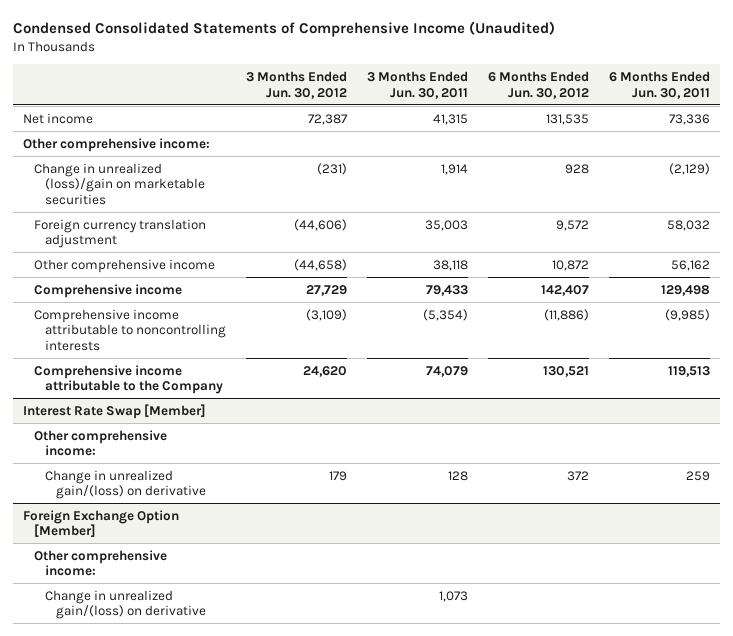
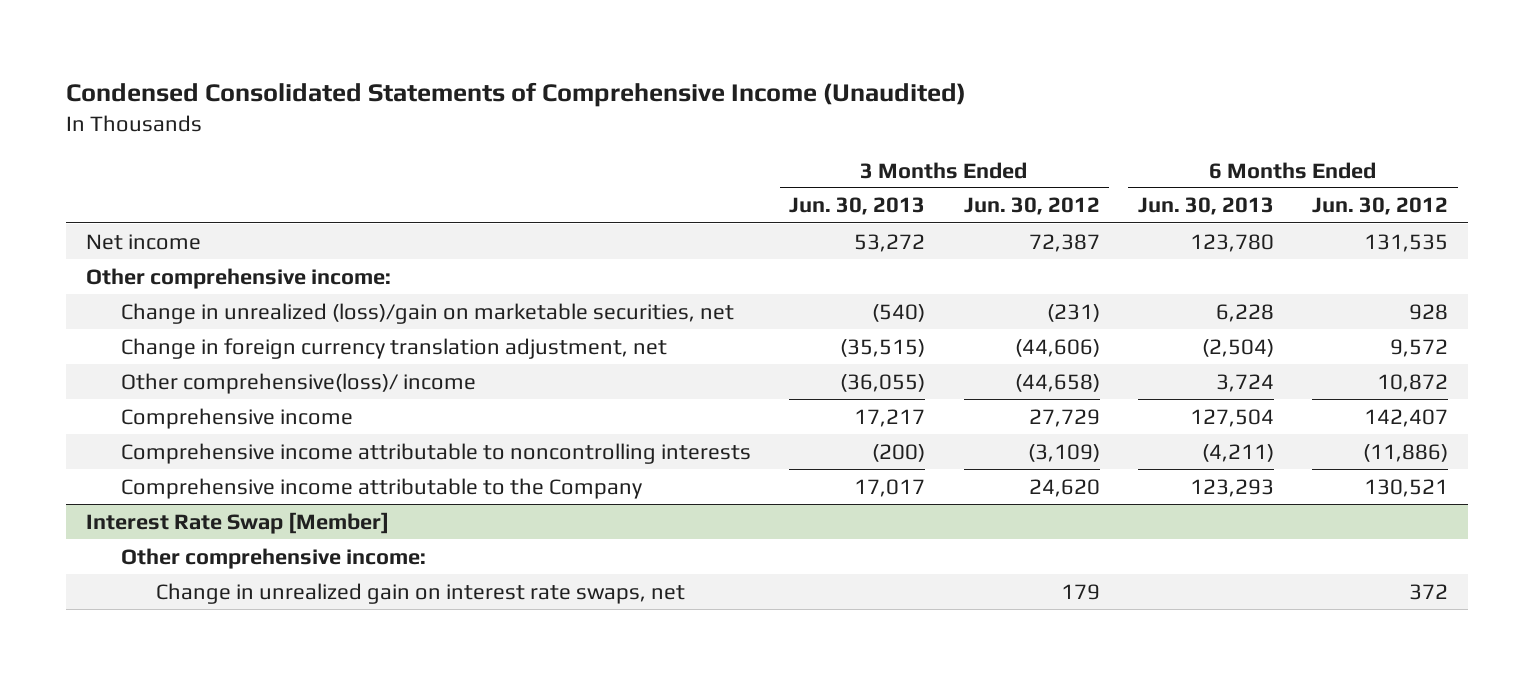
[367,70,469,99] 3 Months Ended Jun. 30, 2011 -> none
[609,70,711,99] 6 Months Ended Jun. 30, 2011 -> none
none -> [789,197,926,216] Jun. 30, 2013
none -> [1138,197,1275,216] Jun. 30, 2013
[33,162,205,206] Change in unrealized (loss)/gain on marketable securities -> [120,302,734,324] Change in unrealized (loss)/gain on marketable securities, net
[33,218,206,249] Foreign currency translation adjustment -> [120,337,667,359] Change in foreign currency translation adjustment, net
[33,258,215,273] Other comprehensive income -> [120,372,476,394] Other comprehensive(loss)/ income
[22,509,179,538] Foreign Exchange Option [Member] -> none
[33,549,167,577] Other comprehensive income: -> none
[44,589,206,620] Change in unrealized gain/(loss) on derivative -> none
[44,469,206,500] Change in unrealized gain/(loss) on derivative -> [156,582,686,604] Change in unrealized gain on interest rate swaps, net

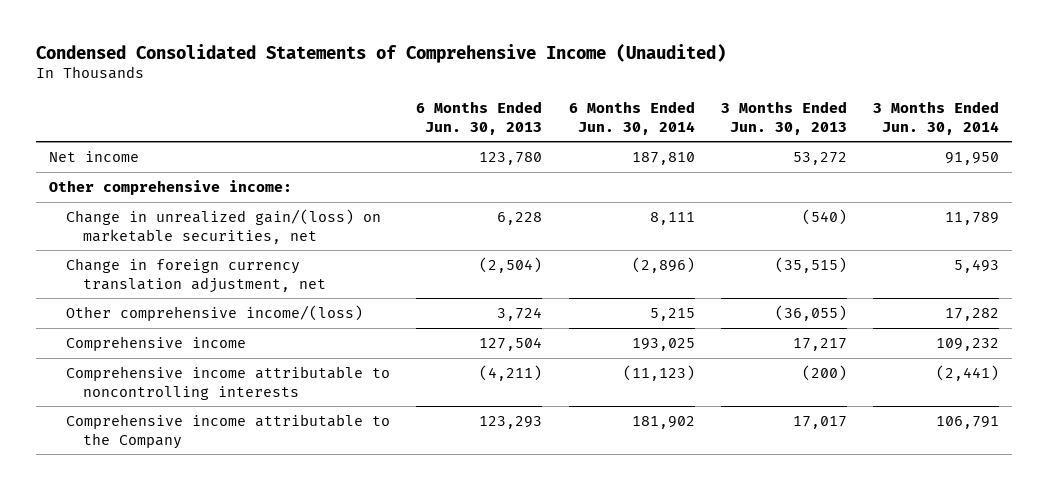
[963,197,1100,216] Jun. 30, 2012 -> none
[1312,197,1449,216] Jun. 30, 2012 -> none
none -> [568,100,695,135] 6 Months Ended Jun. 30, 2014
none -> [872,100,999,135] 3 Months Ended Jun. 30, 2014
[120,302,734,324] Change in unrealized (loss)/gain on marketable securities, net -> [66,208,382,244] Change in unrealized gain/(loss) on marketable securities, net
[120,372,476,394] Other comprehensive(loss)/ income -> [66,304,364,321] Other comprehensive income/(loss)
[85,511,389,534] Interest Rate Swap [Member] -> none
[120,547,426,569] Other comprehensive income: -> none
[156,582,686,604] Change in unrealized gain on interest rate swaps, net -> none

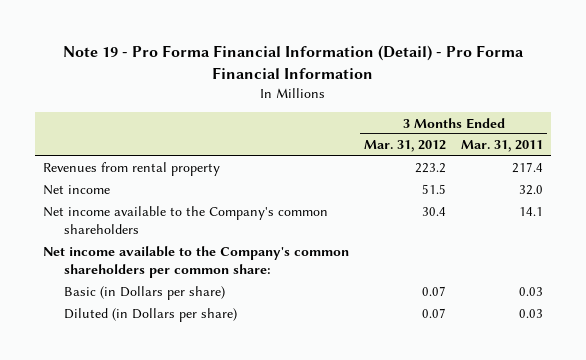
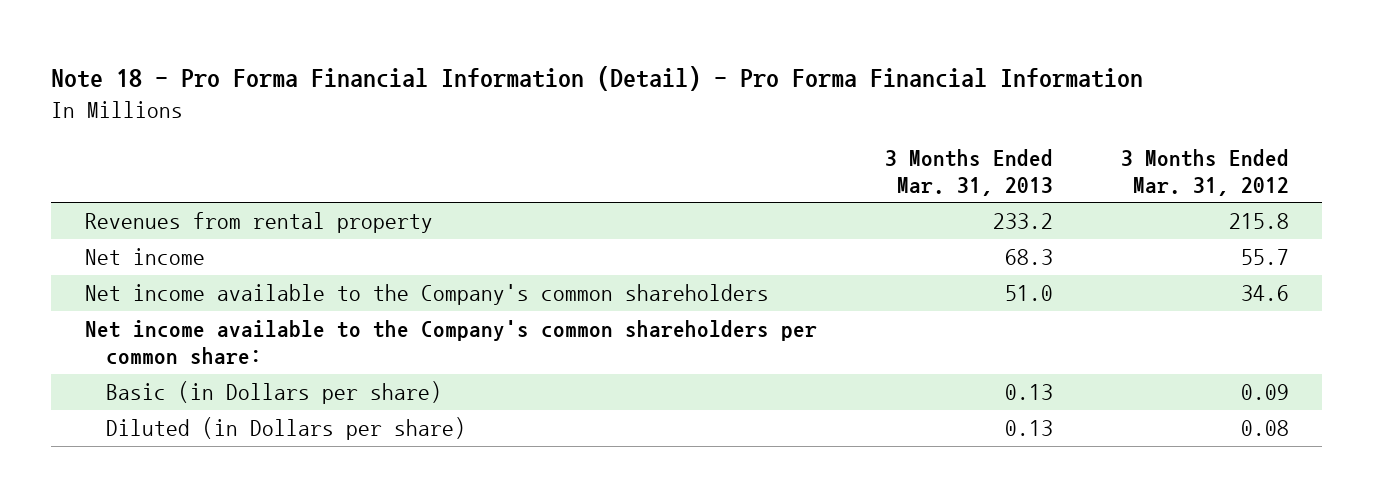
[63,45,525,80] Note 19 - Pro Forma Financial Information (Detail) - Pro Forma Financial Information -> [51,66,1144,92] Note 18 - Pro Forma Financial Information (Detail) - Pro Forma Financial Information
[461,140,544,153] Mar. 31, 2011 -> none
none -> [884,148,1053,196] 3 Months Ended Mar. 31, 2013
[415,163,447,174] 223.2 -> [1228,213,1289,230] 215.8
[422,184,447,195] 51.5 -> [1240,249,1289,266] 55.7
[422,207,447,217] 30.4 -> [1240,285,1289,302] 34.6
[422,286,447,297] 0.07 -> [1240,384,1289,401] 0.09
[422,308,447,319] 0.07 -> [1240,420,1289,437] 0.08

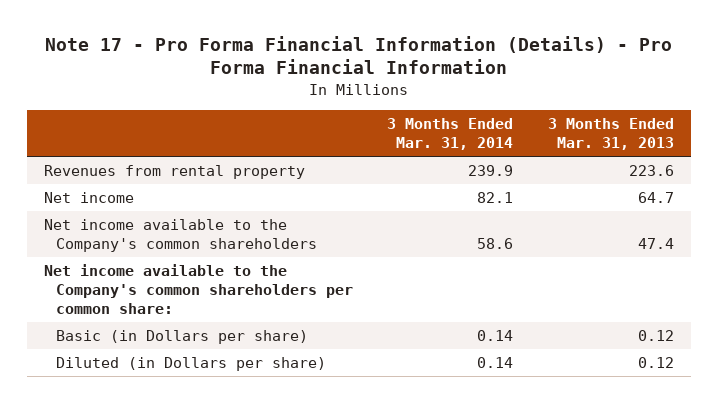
[51,66,1144,92] Note 18 - Pro Forma Financial Information (Detail) - Pro Forma Financial Information -> [45,35,673,75] Note 17 - Pro Forma Financial Information (Details) - Pro Forma Financial Information
[1120,148,1289,196] 3 Months Ended Mar. 31, 2012 -> none
none -> [387,118,514,151] 3 Months Ended Mar. 31, 2014
[992,213,1053,230] 233.2 -> [628,165,674,177] 223.6
[1004,249,1053,266] 68.3 -> [637,192,674,204] 64.7
[1004,285,1053,302] 51.0 -> [637,238,674,250] 47.4
[1004,384,1053,401] 0.13 -> [637,330,674,342] 0.12
[1004,420,1053,437] 0.13 -> [637,357,674,369] 0.12

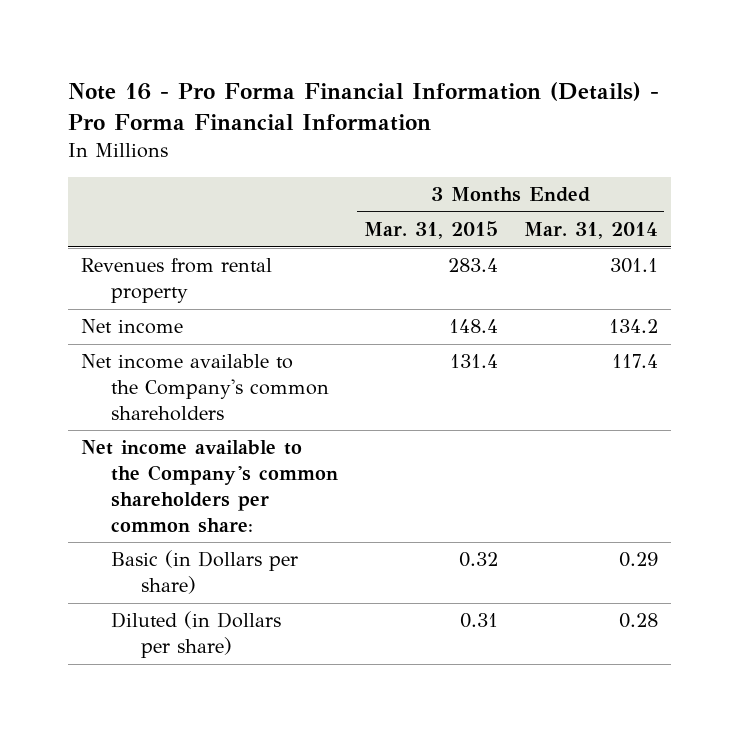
[45,35,673,75] Note 17 - Pro Forma Financial Information (Details) - Pro Forma Financial Information -> [68,82,660,132] Note 16 - Pro Forma Financial Information (Details) - Pro Forma Financial Information
[547,118,674,151] 3 Months Ended Mar. 31, 2013 -> none
none -> [363,221,498,240] Mar. 31, 2015
[468,165,514,177] 239.9 -> [609,258,658,274] 301.1
[477,192,514,204] 82.1 -> [608,319,658,334] 134.2
[477,238,514,250] 58.6 -> [611,354,658,369] 117.4
[477,330,514,342] 0.14 -> [618,552,658,568] 0.29
[477,357,514,369] 0.14 -> [618,613,658,629] 0.28

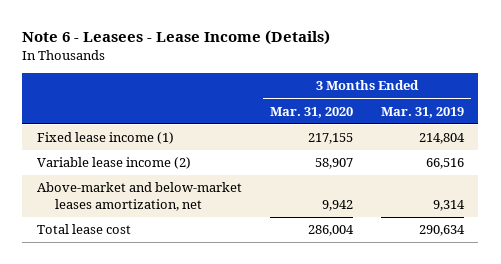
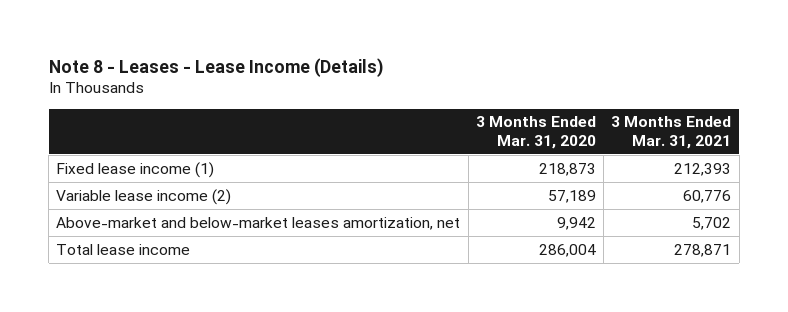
[22,30,331,46] Note 6 - Leasees - Lease Income (Details) -> [48,57,384,77] Note 8 - Leases - Lease Income (Details)
[380,106,464,118] Mar. 31, 2019 -> none
none -> [611,116,732,150] 3 Months Ended Mar. 31, 2021
[307,133,353,145] 217,155 -> [538,162,596,176] 218,873
[314,158,353,170] 58,907 -> [547,189,596,203] 57,189
[36,224,131,235] Total lease cost -> [56,243,191,255] Total lease income

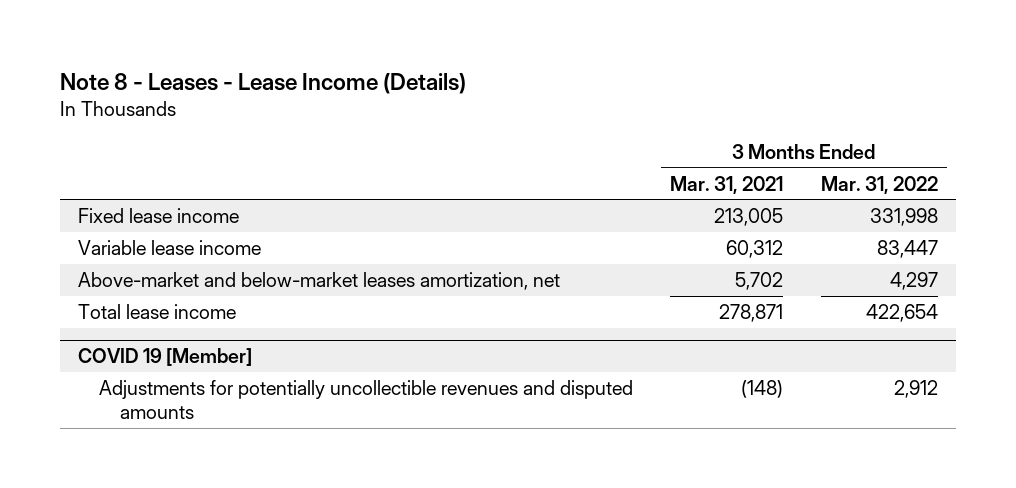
[475,116,596,150] 3 Months Ended Mar. 31, 2020 -> none
none -> [820,175,938,194] Mar. 31, 2022
[56,161,215,178] Fixed lease income (1) -> [78,207,240,223] Fixed lease income
[674,162,732,176] 212,393 -> [714,207,784,226] 213,005
[56,188,232,205] Variable lease income (2) -> [78,239,262,255] Variable lease income
[683,189,732,203] 60,776 -> [726,239,784,258] 60,312
none -> [78,348,253,367] COVID 19 [Member]
none -> [99,379,634,420] Adjustments for potentially uncollectible revenues and disputed amounts

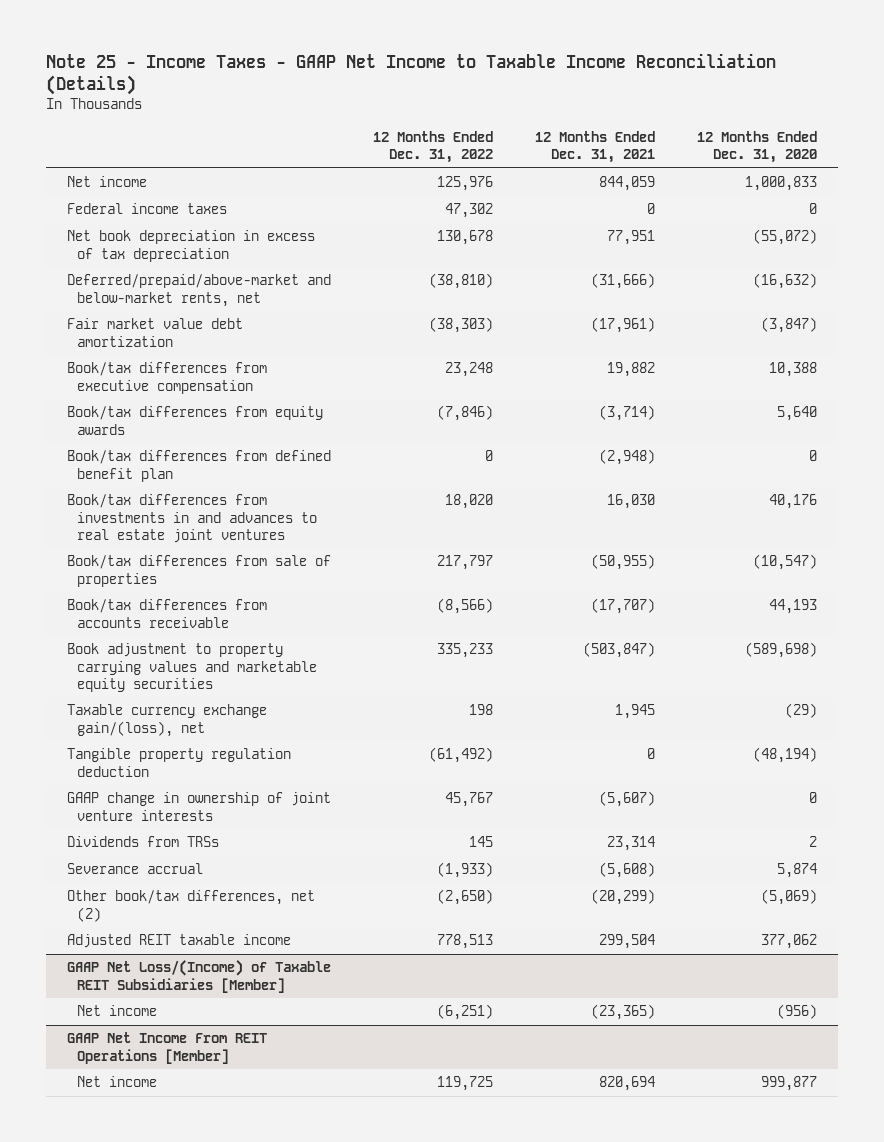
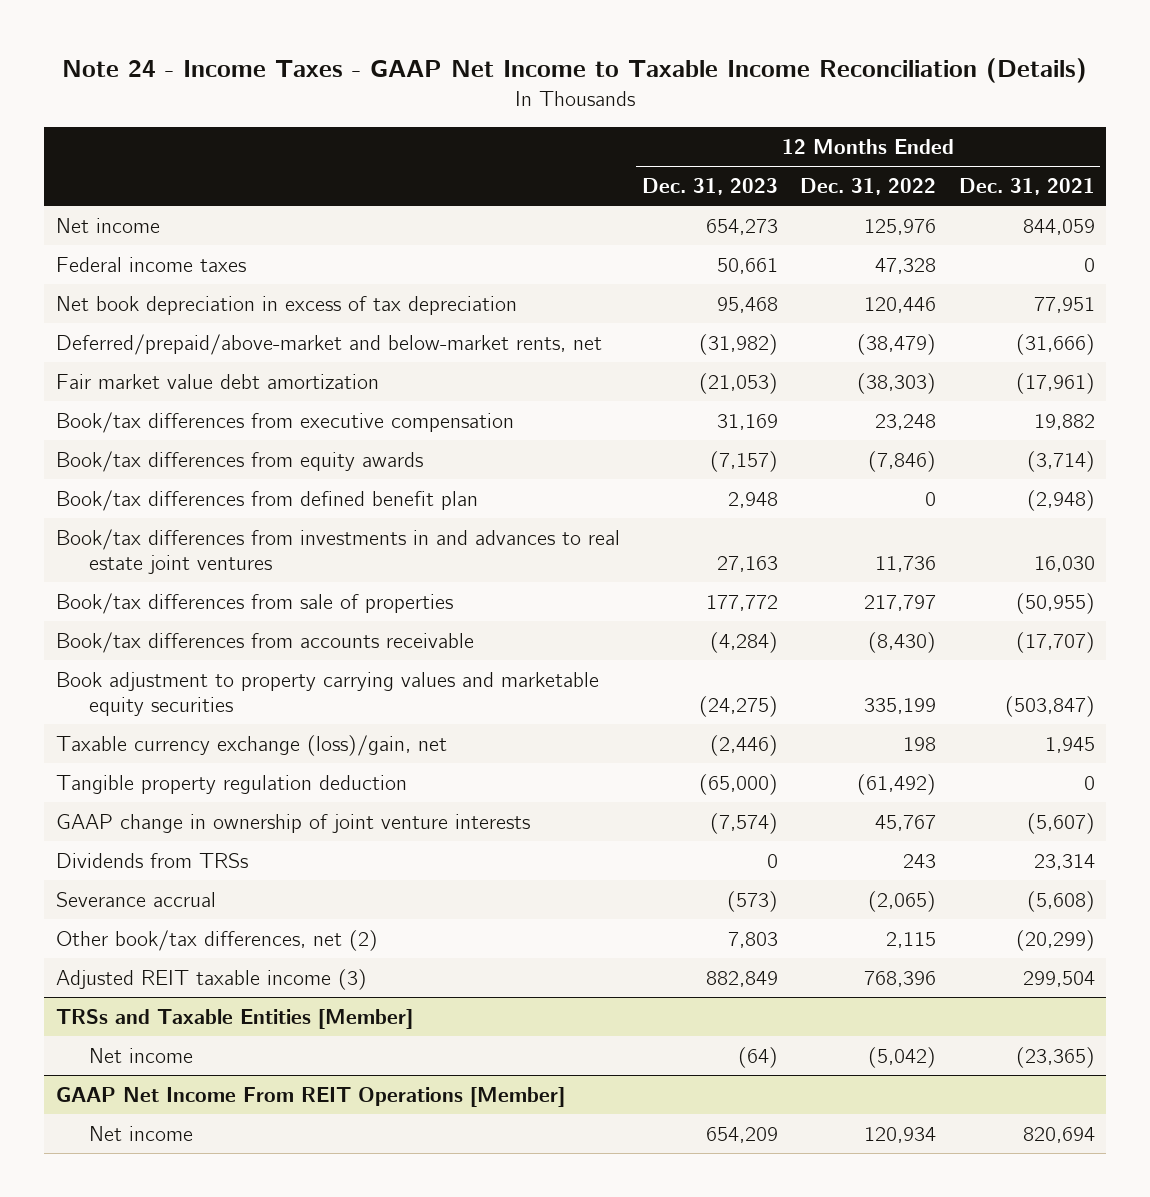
[46,53,777,96] Note 25 - Income Taxes - GAAP Net Income to Taxable Income Reconciliation (Details) -> [62,58,1088,84] Note 24 - Income Taxes - GAAP Net Income to Taxable Income Reconciliation (Details)
[697,131,818,164] 12 Months Ended Dec. 31, 2020 -> none
none -> [641,177,778,195] Dec. 31, 2023
[445,203,494,219] 47,302 -> [875,257,937,274] 47,328
[437,230,494,246] 130,678 -> [864,296,937,313] 120,446
[429,273,494,290] (38,810) -> [857,333,937,355] (38,479)
[445,494,494,510] 18,020 -> [875,556,937,573] 11,736
[437,598,494,615] (8,566) -> [868,631,937,653] (8,430)
[437,643,494,659] 335,233 -> [864,698,937,715] 335,199
[67,704,268,737] Taxable currency exchange gain/(loss), net -> [55,734,447,756] Taxable currency exchange (loss)/gain, net
[67,960,332,993] GAAP Net Loss/(Income) of Taxable REIT Subsidiaries [Member] -> none
[469,836,494,848] 145 -> [903,853,937,868] 243
[437,862,494,879] (1,933) -> [868,890,937,912] (2,065)
[437,889,494,906] (2,650) -> [886,931,937,948] 2,115
[67,934,292,949] Adjusted REIT taxable income -> [55,968,367,990] Adjusted REIT taxable income (3)
[437,934,494,950] 778,513 -> [864,970,937,987] 768,396
none -> [55,1008,413,1029] TRSs and Taxable Entities [Member]
[437,1004,494,1021] (6,251) -> [868,1046,937,1068] (5,042)
[437,1076,494,1092] 119,725 -> [864,1126,937,1143] 120,934

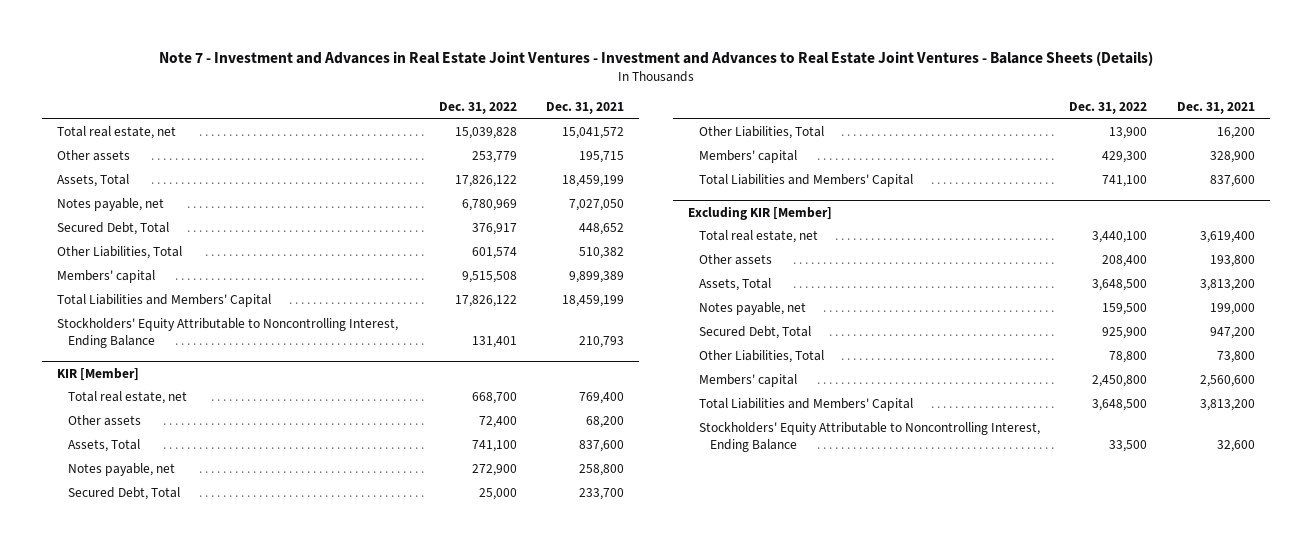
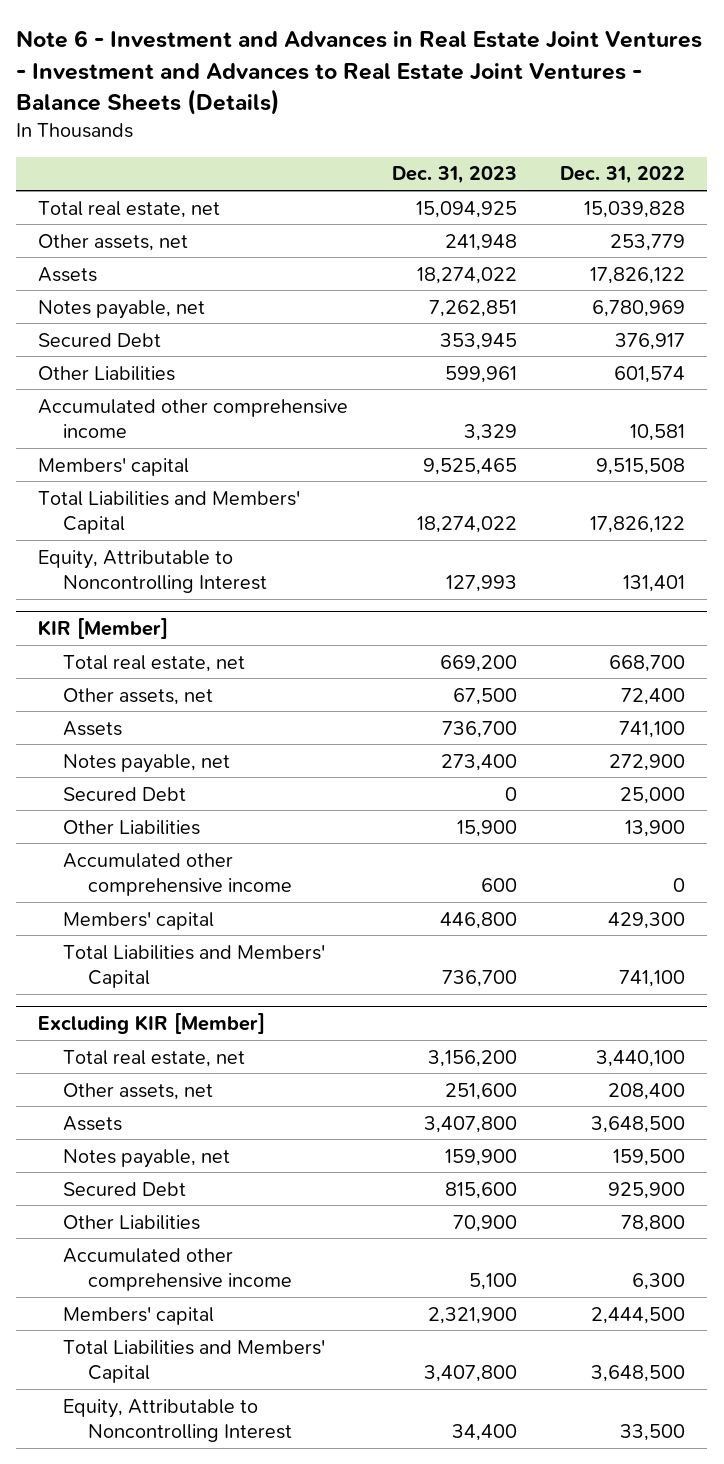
[158,51,1153,67] Note 7 - Investment and Advances in Real Estate Joint Ventures - Investment and Advances to Real Estate Joint Ventures - Balance Sheets (Details) -> [16,30,703,115] Note 6 - Investment and Advances in Real Estate Joint Ventures - Investment and Advances to Real Estate Joint Ventures - Balance Sheets (Details)
[546,102,625,115] Dec. 31, 2021 -> none
none -> [391,166,517,185] Dec. 31, 2023
[56,150,130,162] Other assets -> [38,233,189,251] Other assets, net
[56,174,129,188] Assets, Total -> [38,266,98,282] Assets
[56,222,169,236] Secured Debt, Total -> [38,332,162,347] Secured Debt
[56,246,182,260] Other Liabilities, Total -> [38,365,176,381] Other Liabilities
none -> [38,398,349,438] Accumulated other comprehensive income
[56,318,398,349] Stockholders' Equity Attributable to Noncontrolling Interest, Ending Balance -> [38,549,267,593] Equity, Attributable to Noncontrolling Interest
[67,415,141,427] Other assets -> [62,687,213,705] Other assets, net
[67,439,140,453] Assets, Total -> [62,720,122,736] Assets
[67,487,180,501] Secured Debt, Total -> [62,786,186,801] Secured Debt
[698,126,824,140] Other Liabilities, Total -> [62,819,200,835] Other Liabilities
none -> [62,852,292,896] Accumulated other comprehensive income
[698,254,772,266] Other assets -> [62,1082,213,1100] Other assets, net
[698,278,771,292] Assets, Total -> [62,1115,122,1131] Assets
[698,326,811,340] Secured Debt, Total -> [62,1181,186,1196] Secured Debt
[698,350,824,364] Other Liabilities, Total -> [62,1214,200,1230] Other Liabilities
none -> [62,1247,292,1291] Accumulated other comprehensive income
[1092,375,1148,388] 2,450,800 -> [591,1306,686,1324] 2,444,500
[698,422,1040,453] Stockholders' Equity Attributable to Noncontrolling Interest, Ending Balance -> [62,1398,292,1442] Equity, Attributable to Noncontrolling Interest

